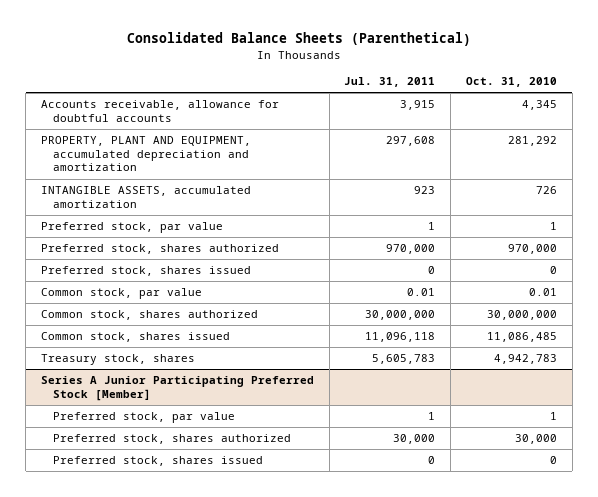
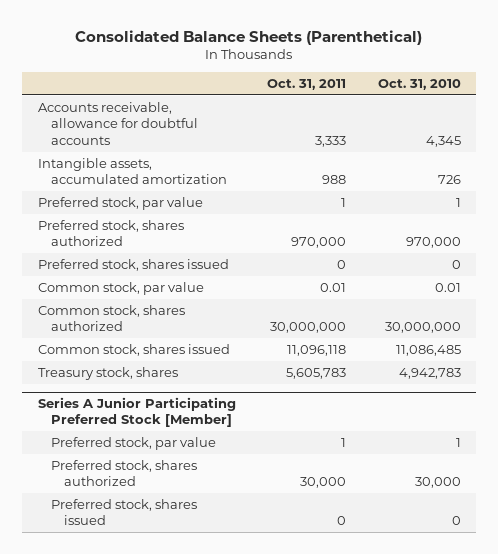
[344,76,436,87] Jul. 31, 2011 -> none
none -> [267,79,347,91] Oct. 31, 2011
[41,136,252,172] PROPERTY, PLANT AND EQUIPMENT, accumulated depreciation and amortization -> none
[41,186,252,208] INTANGIBLE ASSETS, accumulated amortization -> [37,157,227,185] Intangible assets, accumulated amortization

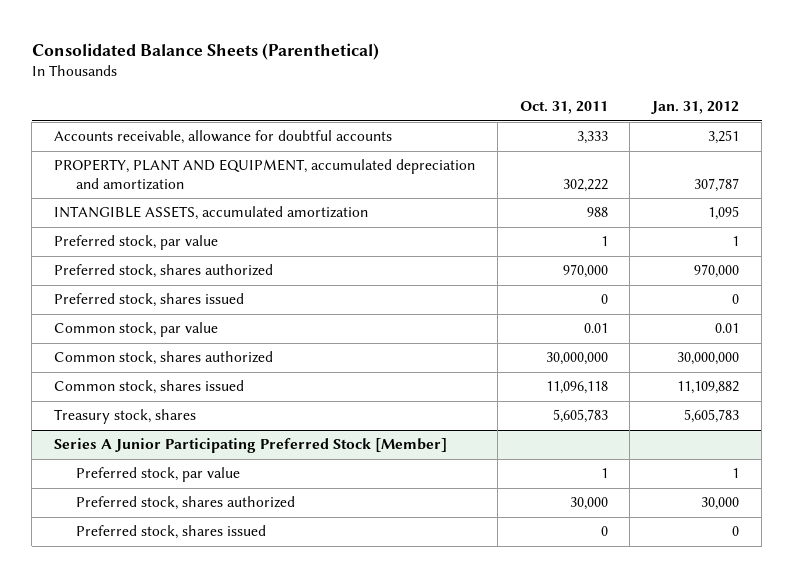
[377,79,461,91] Oct. 31, 2010 -> none
none -> [651,101,740,115] Jan. 31, 2012
none -> [54,159,476,190] PROPERTY, PLANT AND EQUIPMENT, accumulated depreciation and amortization
[37,157,227,185] Intangible assets, accumulated amortization -> [54,206,369,221] INTANGIBLE ASSETS, accumulated amortization

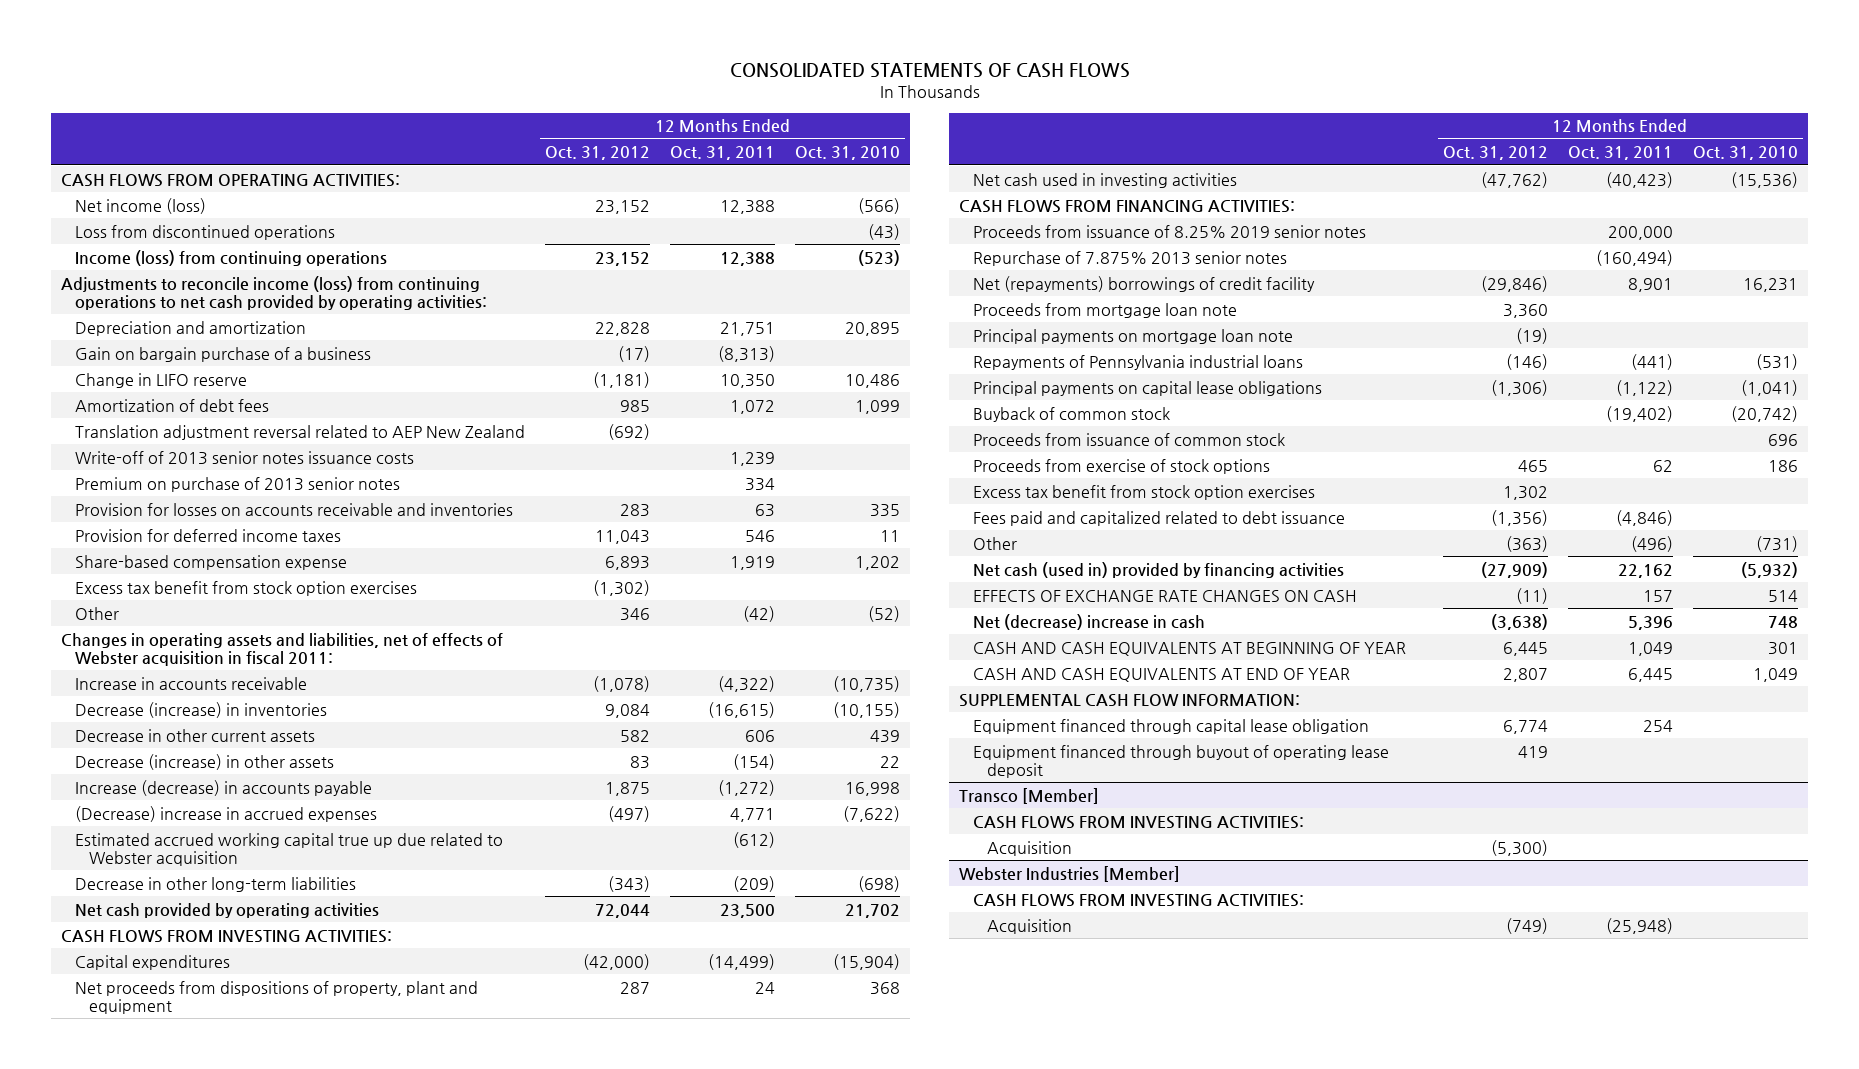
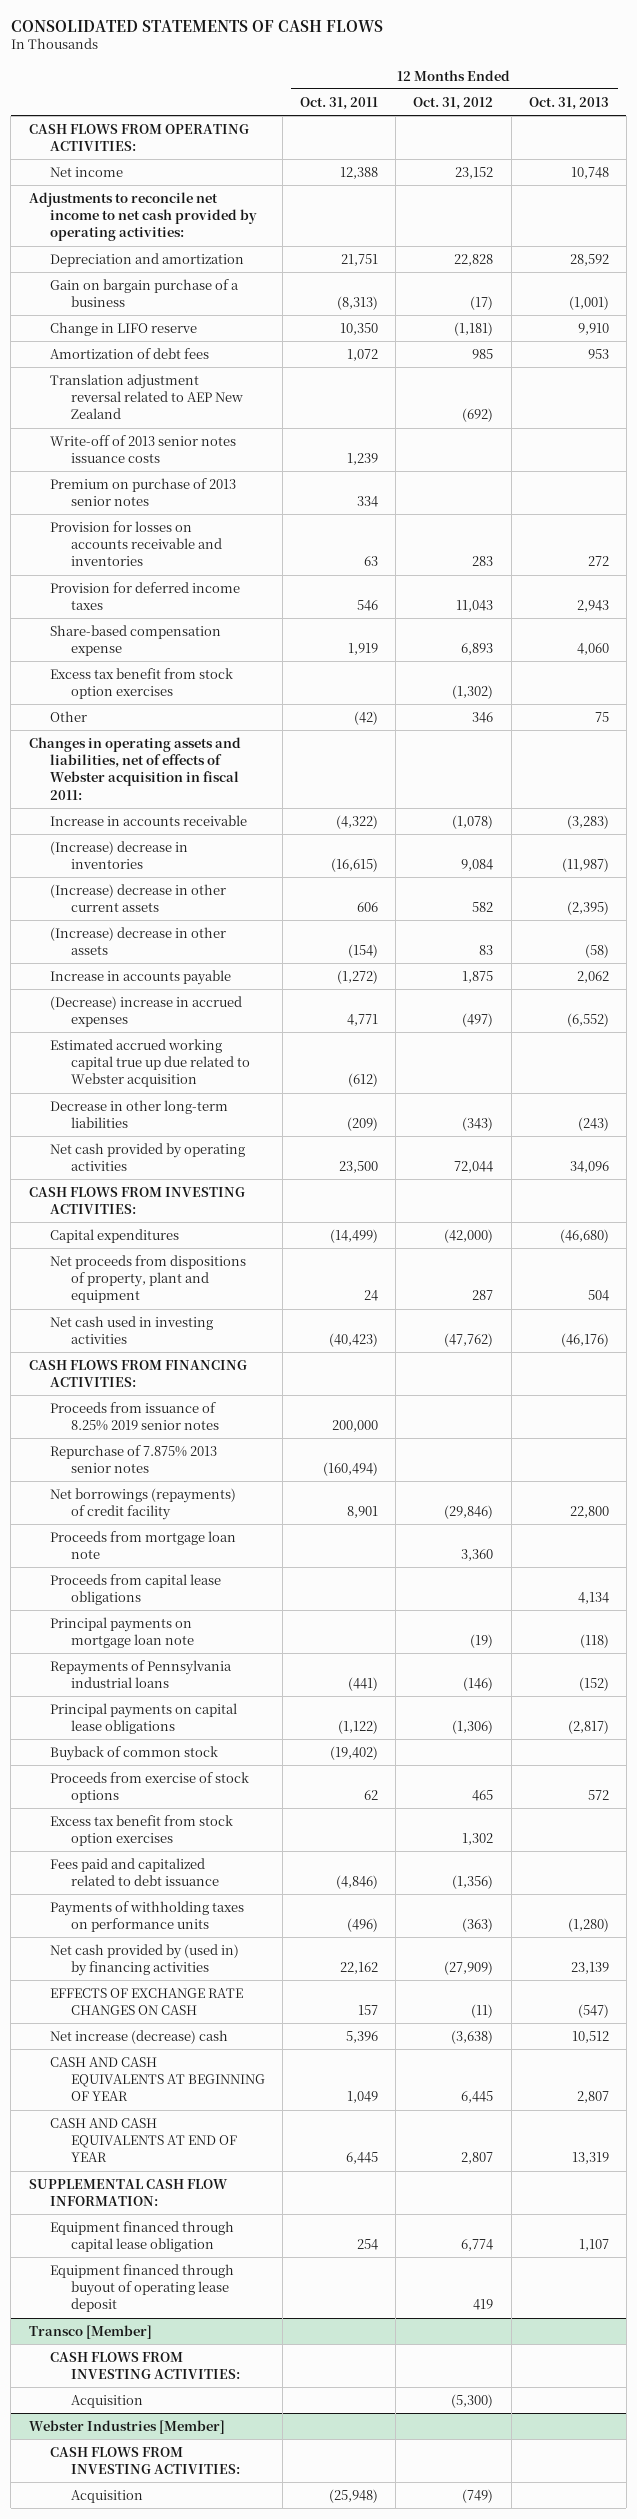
[795,146,901,161] Oct. 31, 2010 -> none
none -> [528,96,609,110] Oct. 31, 2013
[75,224,336,240] Loss from discontinued operations -> none
[75,249,388,266] Income (loss) from continuing operations -> none
[75,197,207,214] Net income (loss) -> [49,166,123,177] Net income
[61,275,488,310] Adjustments to reconcile income (loss) from continuing operations to net cash provided by operating activities: -> [28,191,257,242] Adjustments to reconcile net income to net cash provided by operating activities:
[75,701,328,718] Decrease (increase) in inventories -> [49,840,188,870] (Increase) decrease in inventories
[75,728,316,742] Decrease in other current assets -> [49,883,226,913] (Increase) decrease in other current assets
[75,753,335,770] Decrease (increase) in other assets -> [49,926,226,956] (Increase) decrease in other assets
[75,779,373,796] Increase (decrease) in accounts payable -> [49,969,231,985] Increase in accounts payable
[972,275,1315,292] Net (repayments) borrowings of credit facility -> [49,1487,236,1521] Net borrowings (repayments) of credit facility
none -> [49,1573,221,1606] Proceeds from capital lease obligations
[972,432,1285,446] Proceeds from issuance of common stock -> none
[972,536,1017,550] Other -> [49,1900,244,1933] Payments of withholding taxes on performance units
[972,561,1344,578] Net cash (used in) provided by financing activities -> [49,1943,239,1977] Net cash provided by (used in) by financing activities
[972,613,1205,630] Net (decrease) increase in cash -> [49,2029,228,2044] Net increase (decrease) cash

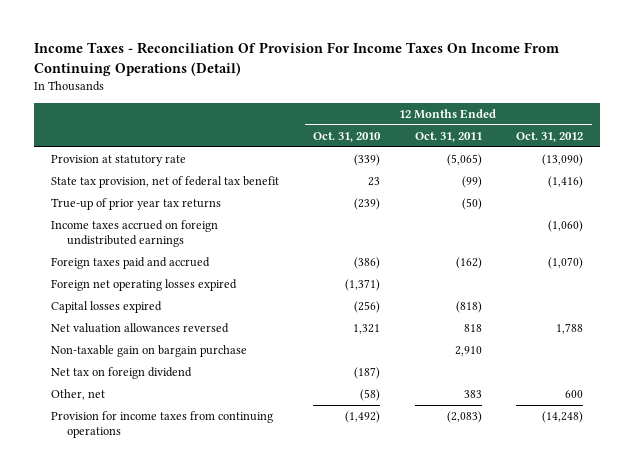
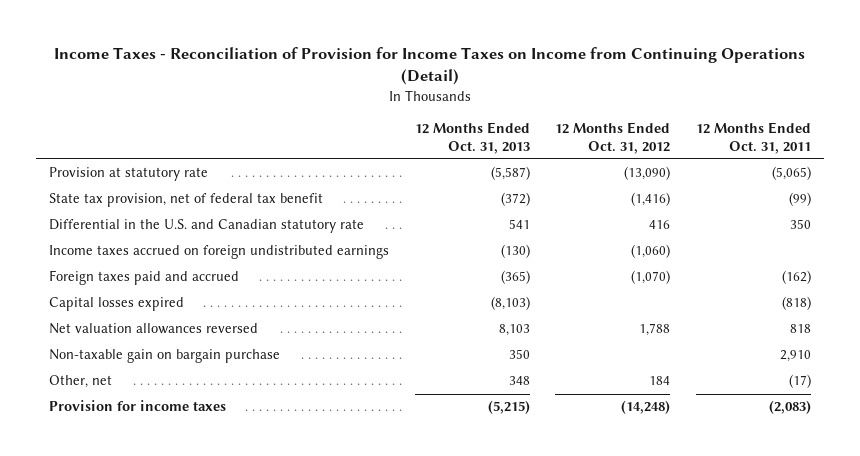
[33,42,559,77] Income Taxes - Reconciliation Of Provision For Income Taxes On Income From Continuing Operations (Detail) -> [53,46,805,86] Income Taxes - Reconciliation of Provision for Income Taxes on Income from Continuing Operations (Detail)
[313,131,382,142] Oct. 31, 2010 -> none
none -> [414,121,530,154] 12 Months Ended Oct. 31, 2013
[50,198,221,211] True-up of prior year tax returns -> none
none -> [48,219,364,234] Differential in the U.S. and Canadian statutory rate
[50,279,237,292] Foreign net operating losses expired -> none
[50,367,192,380] Net tax on foreign dividend -> none
[463,390,482,399] 383 -> [788,374,811,389] (17)
[564,390,583,399] 600 -> [649,376,671,386] 184
[50,411,273,438] Provision for income taxes from continuing operations -> [48,400,226,412] Provision for income taxes

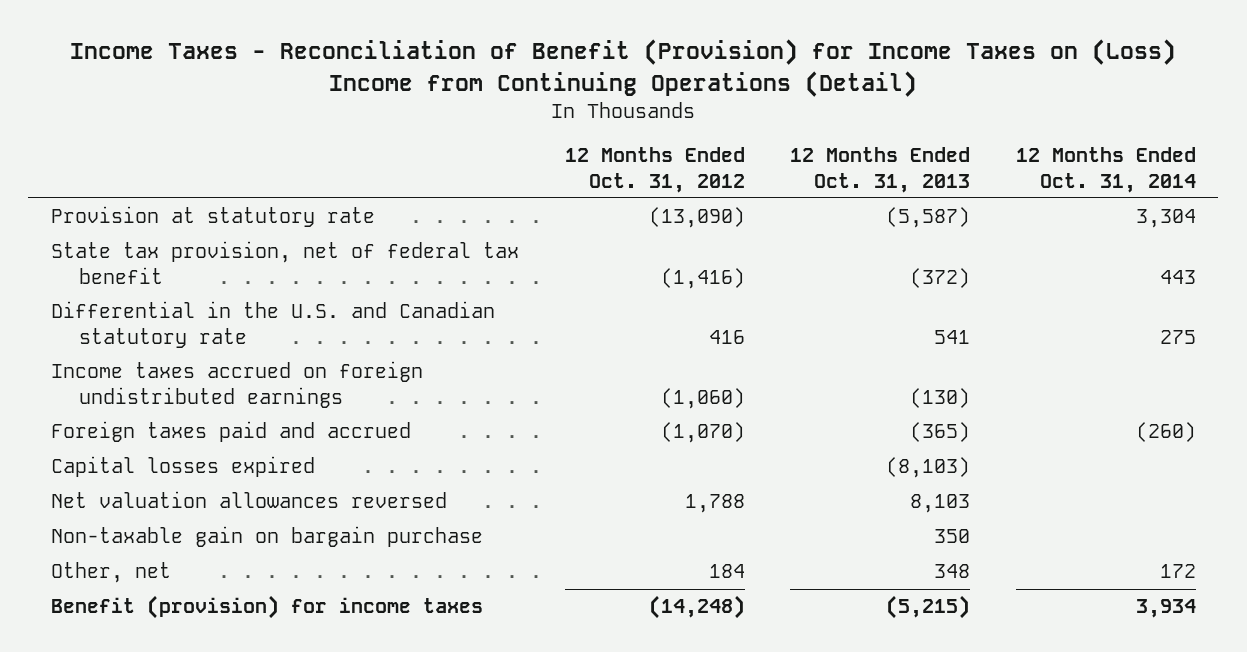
[53,46,805,86] Income Taxes - Reconciliation of Provision for Income Taxes on Income from Continuing Operations (Detail) -> [70,39,1177,97] Income Taxes - Reconciliation of Benefit (Provision) for Income Taxes on (Loss) Income from Continuing Operations (Detail)
[695,121,811,154] 12 Months Ended Oct. 31, 2011 -> none
none -> [1015,147,1196,193] 12 Months Ended Oct. 31, 2014
[48,400,226,412] Provision for income taxes -> [51,595,484,620] Benefit (provision) for income taxes

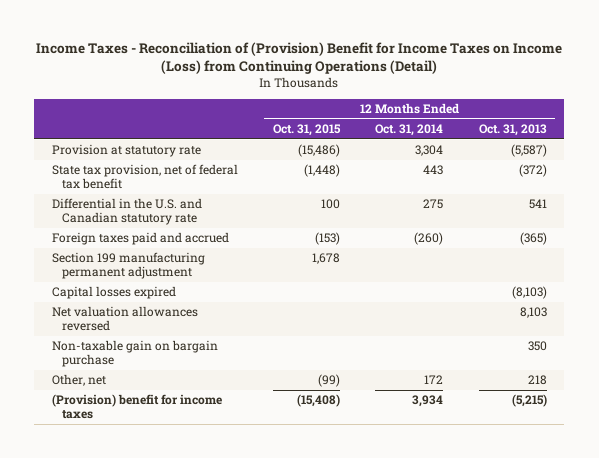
[70,39,1177,97] Income Taxes - Reconciliation of Benefit (Provision) for Income Taxes on (Loss) Income from Continuing Operations (Detail) -> [36,41,563,75] Income Taxes - Reconciliation of (Provision) Benefit for Income Taxes on Income (Loss) from Continuing Operations (Detail)
[564,147,745,193] 12 Months Ended Oct. 31, 2012 -> none
none -> [273,124,342,137] Oct. 31, 2015
[51,361,424,408] Income taxes accrued on foreign undistributed earnings -> none
none -> [51,252,205,280] Section 199 manufacturing permanent adjustment
[934,564,971,579] 348 -> [527,375,547,386] 218
[51,595,484,620] Benefit (provision) for income taxes -> [51,394,222,420] (Provision) benefit for income taxes

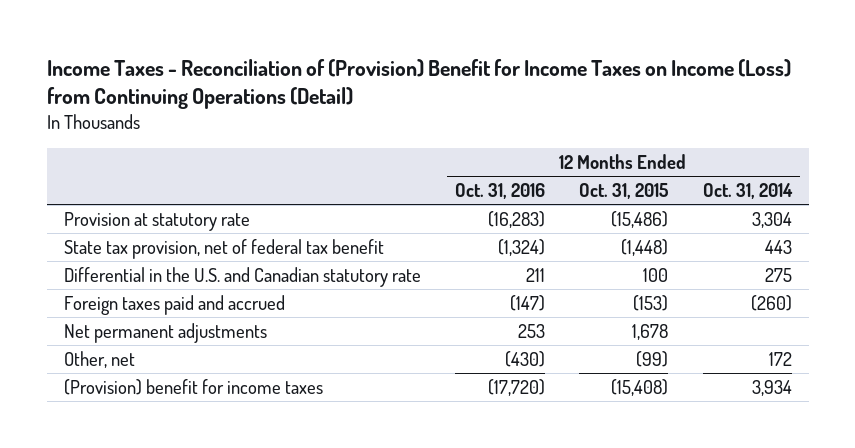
[478,124,547,137] Oct. 31, 2013 -> none
none -> [455,183,546,200] Oct. 31, 2016
[51,286,176,300] Capital losses expired -> none
[51,306,198,332] Net valuation allowances reversed -> none
[51,340,218,368] Non-taxable gain on bargain purchase -> none
[51,252,205,280] Section 199 manufacturing permanent adjustment -> [63,322,267,343] Net permanent adjustments

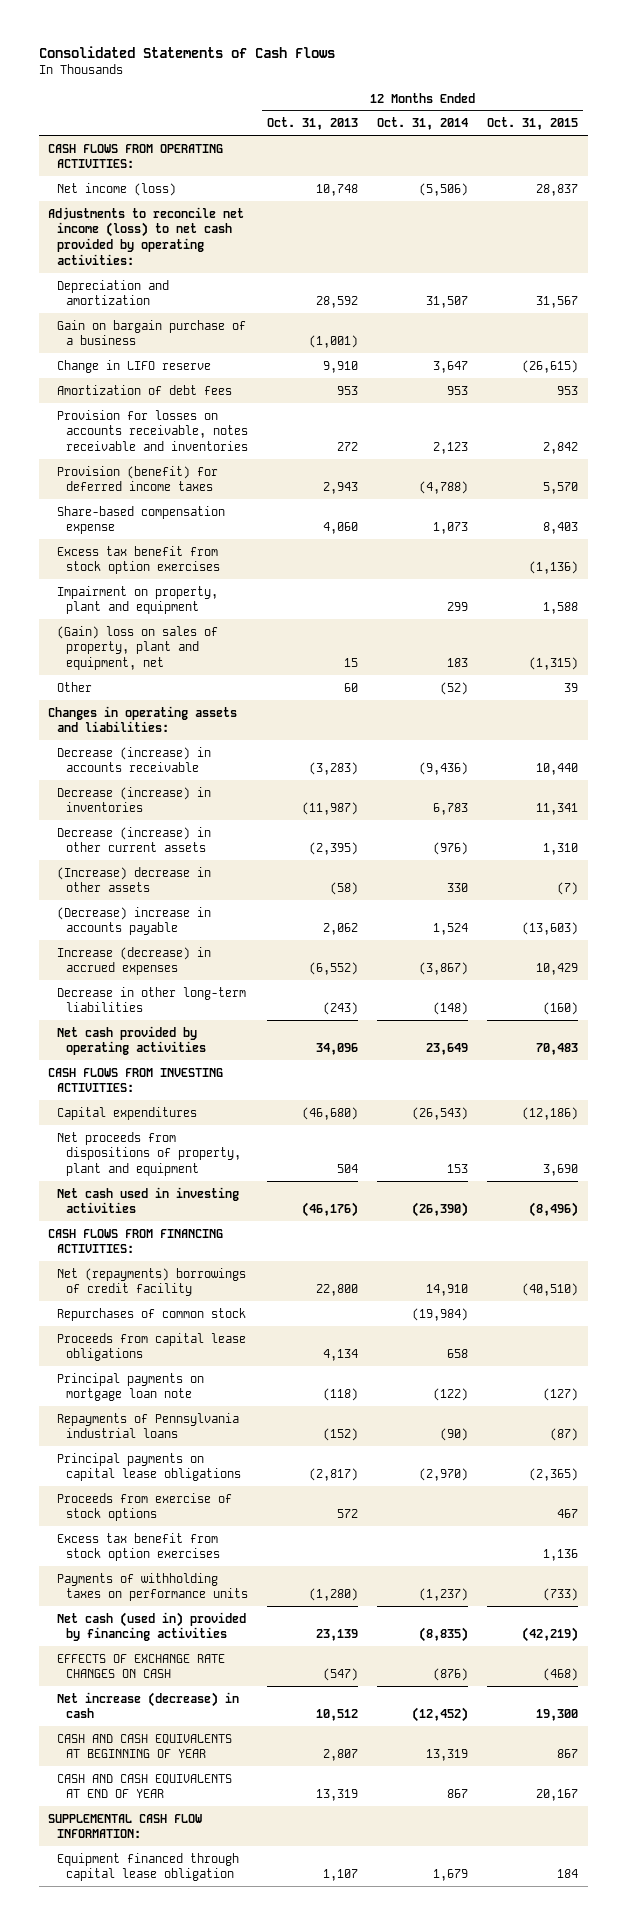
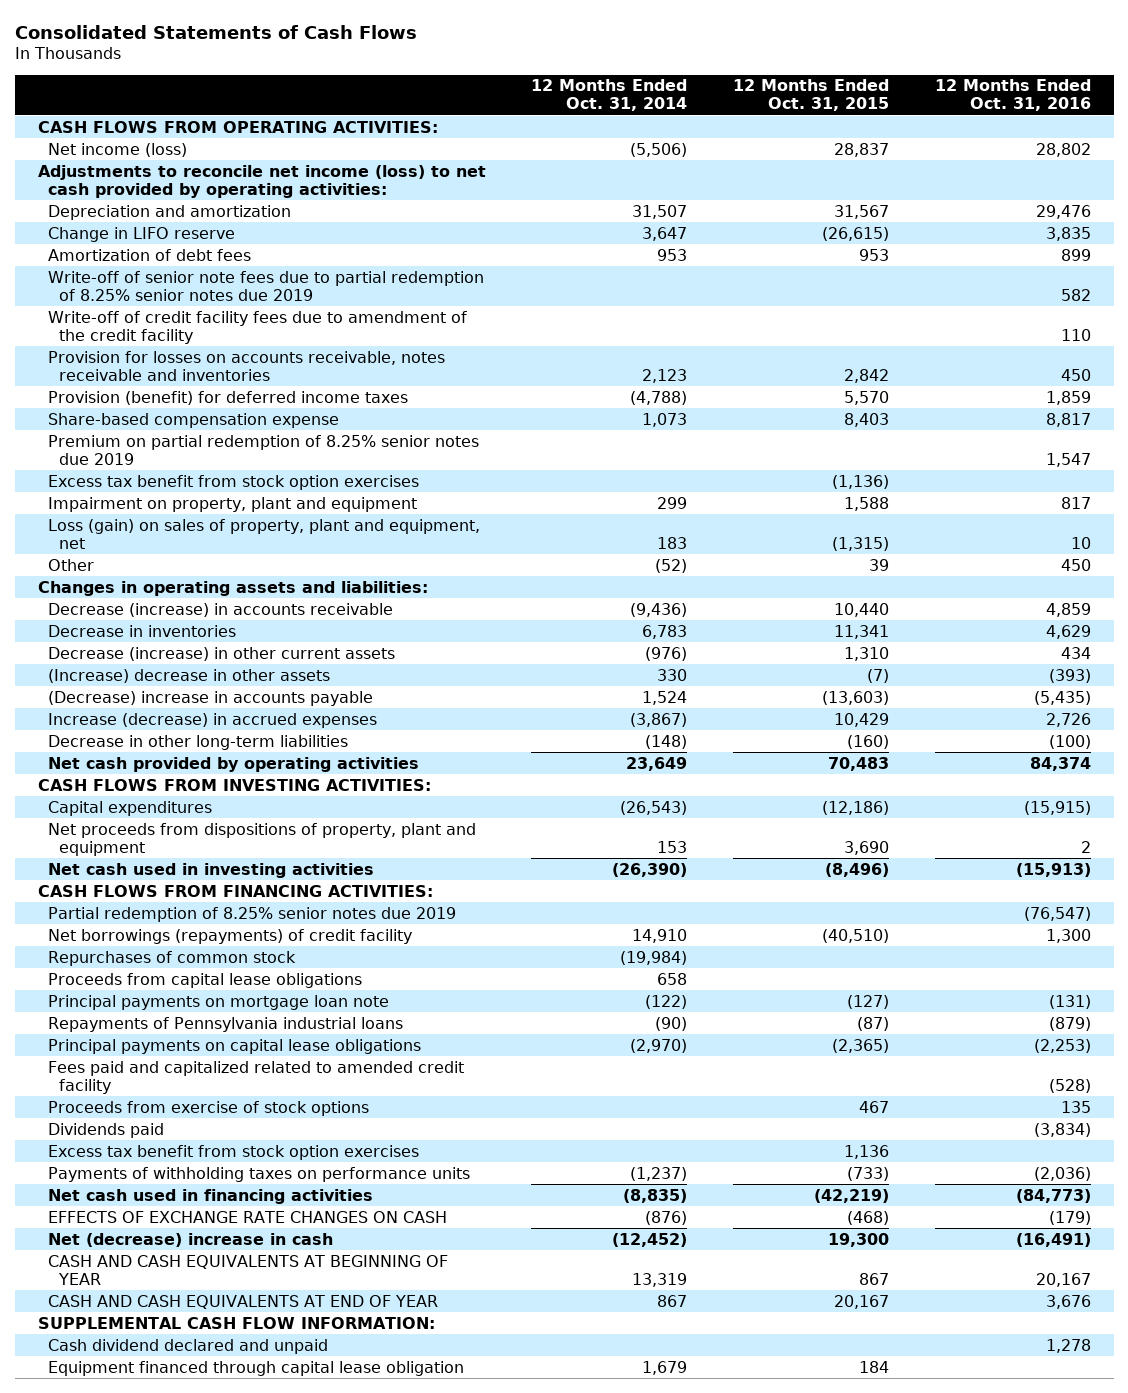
[267,117,359,131] Oct. 31, 2013 -> none
none -> [934,79,1091,112] 12 Months Ended Oct. 31, 2016
[57,319,247,346] Gain on bargain purchase of a business -> none
none -> [48,270,485,301] Write-off of senior note fees due to partial redemption of 8.25% senior notes due 2019
none -> [48,310,468,344] Write-off of credit facility fees due to amendment of the credit facility
none -> [48,434,480,465] Premium on partial redemption of 8.25% senior notes due 2019
[57,625,219,671] (Gain) loss on sales of property, plant and equipment, net -> [48,518,481,549] Loss (gain) on sales of property, plant and equipment, net
[57,786,212,813] Decrease (increase) in inventories -> [48,624,237,637] Decrease in inventories
none -> [48,906,457,922] Partial redemption of 8.25% senior notes due 2019
[57,1267,247,1297] Net (repayments) borrowings of credit facility -> [48,928,413,944] Net borrowings (repayments) of credit facility
none -> [48,1060,465,1094] Fees paid and capitalized related to amended credit facility
none -> [48,1122,165,1138] Dividends paid
[57,1611,247,1642] Net cash (used in) provided by financing activities -> [48,1188,374,1204] Net cash used in financing activities
[57,1691,240,1719] Net increase (decrease) in cash -> [48,1232,334,1247] Net (decrease) increase in cash
none -> [48,1338,329,1354] Cash dividend declared and unpaid

